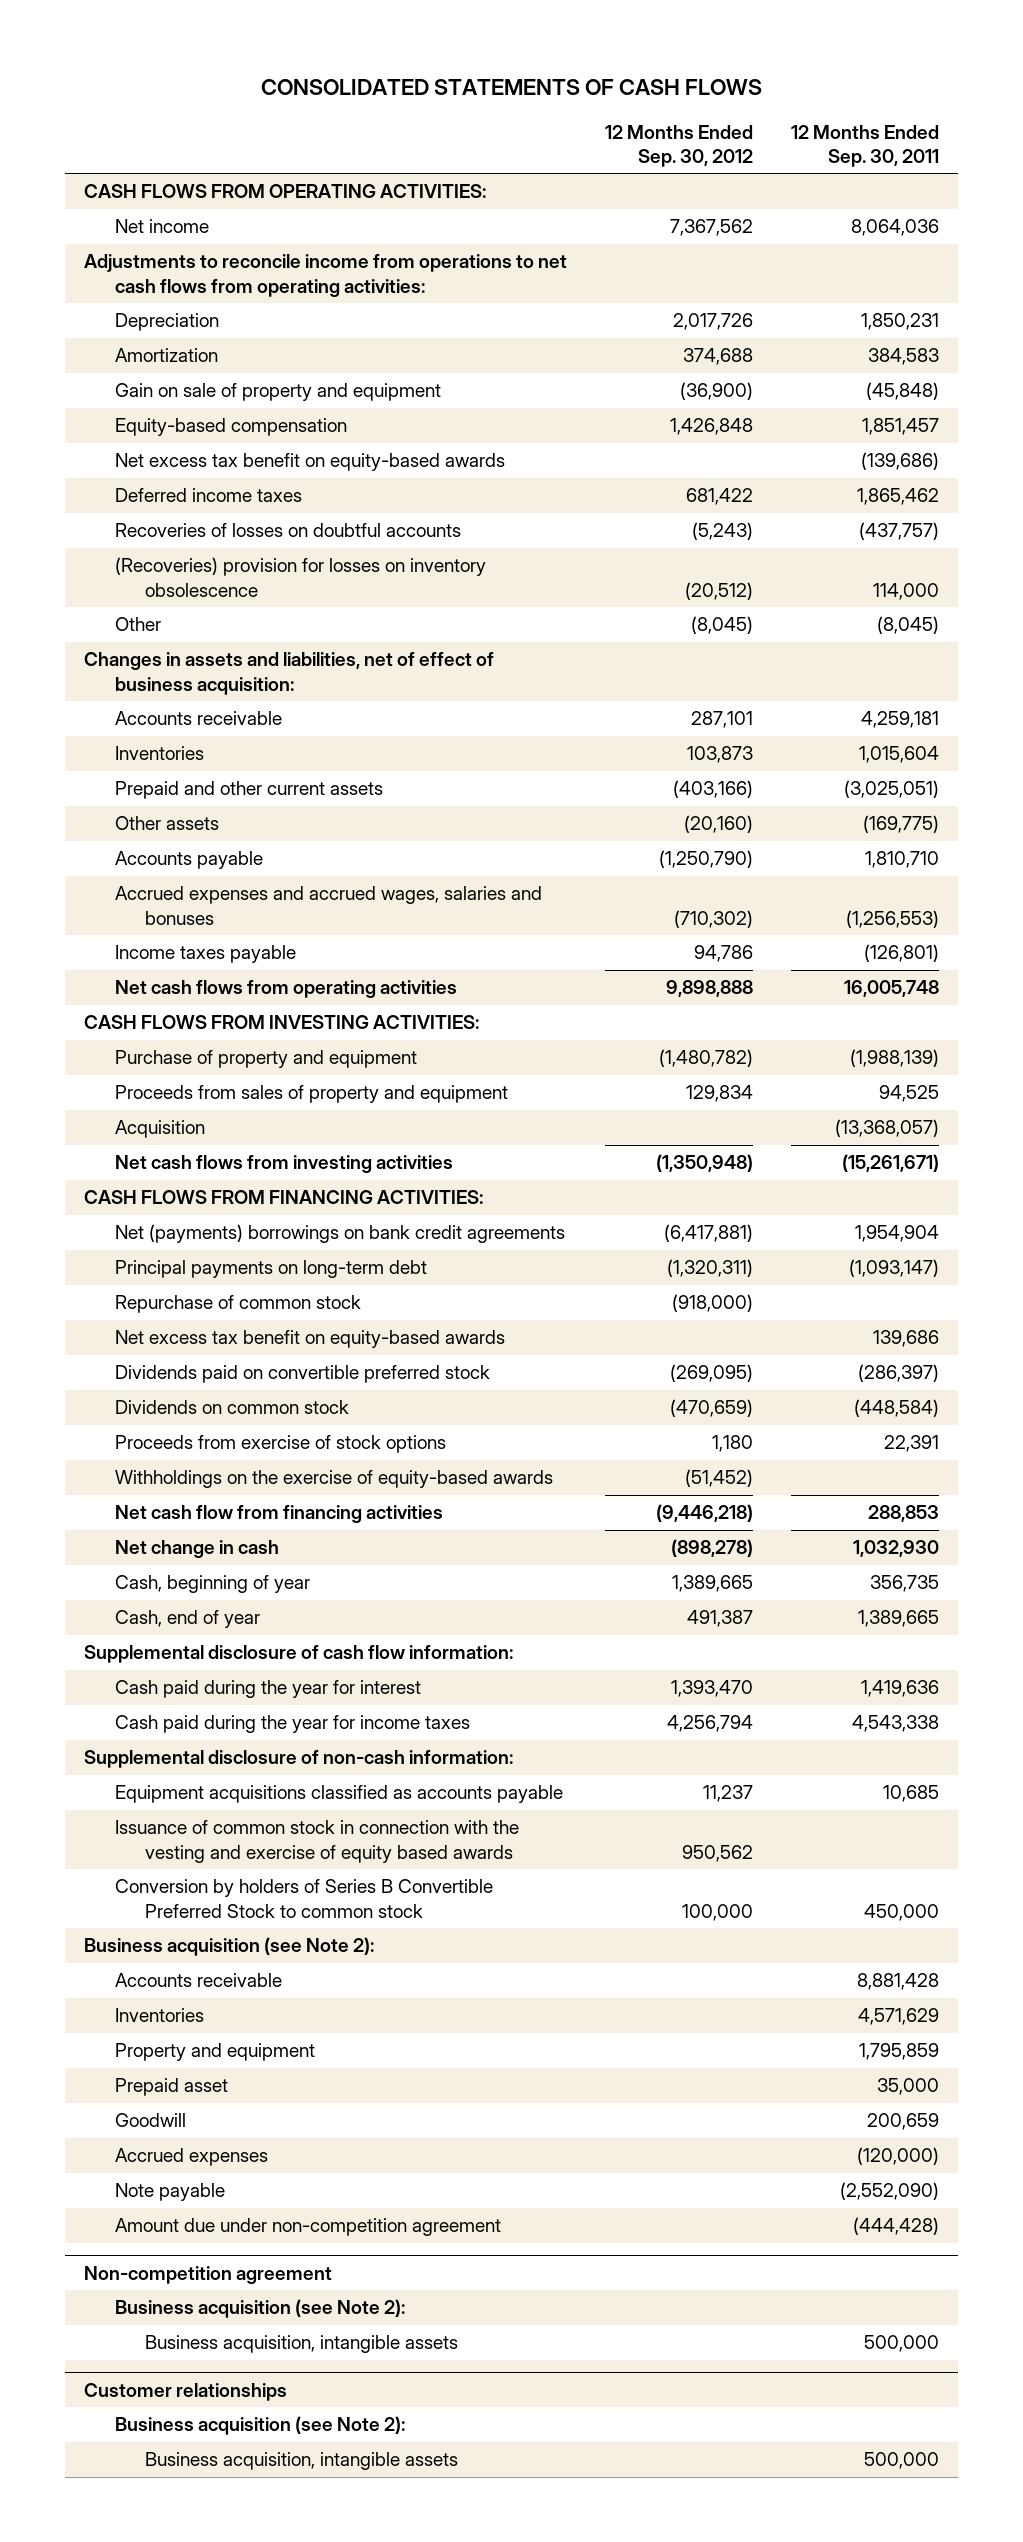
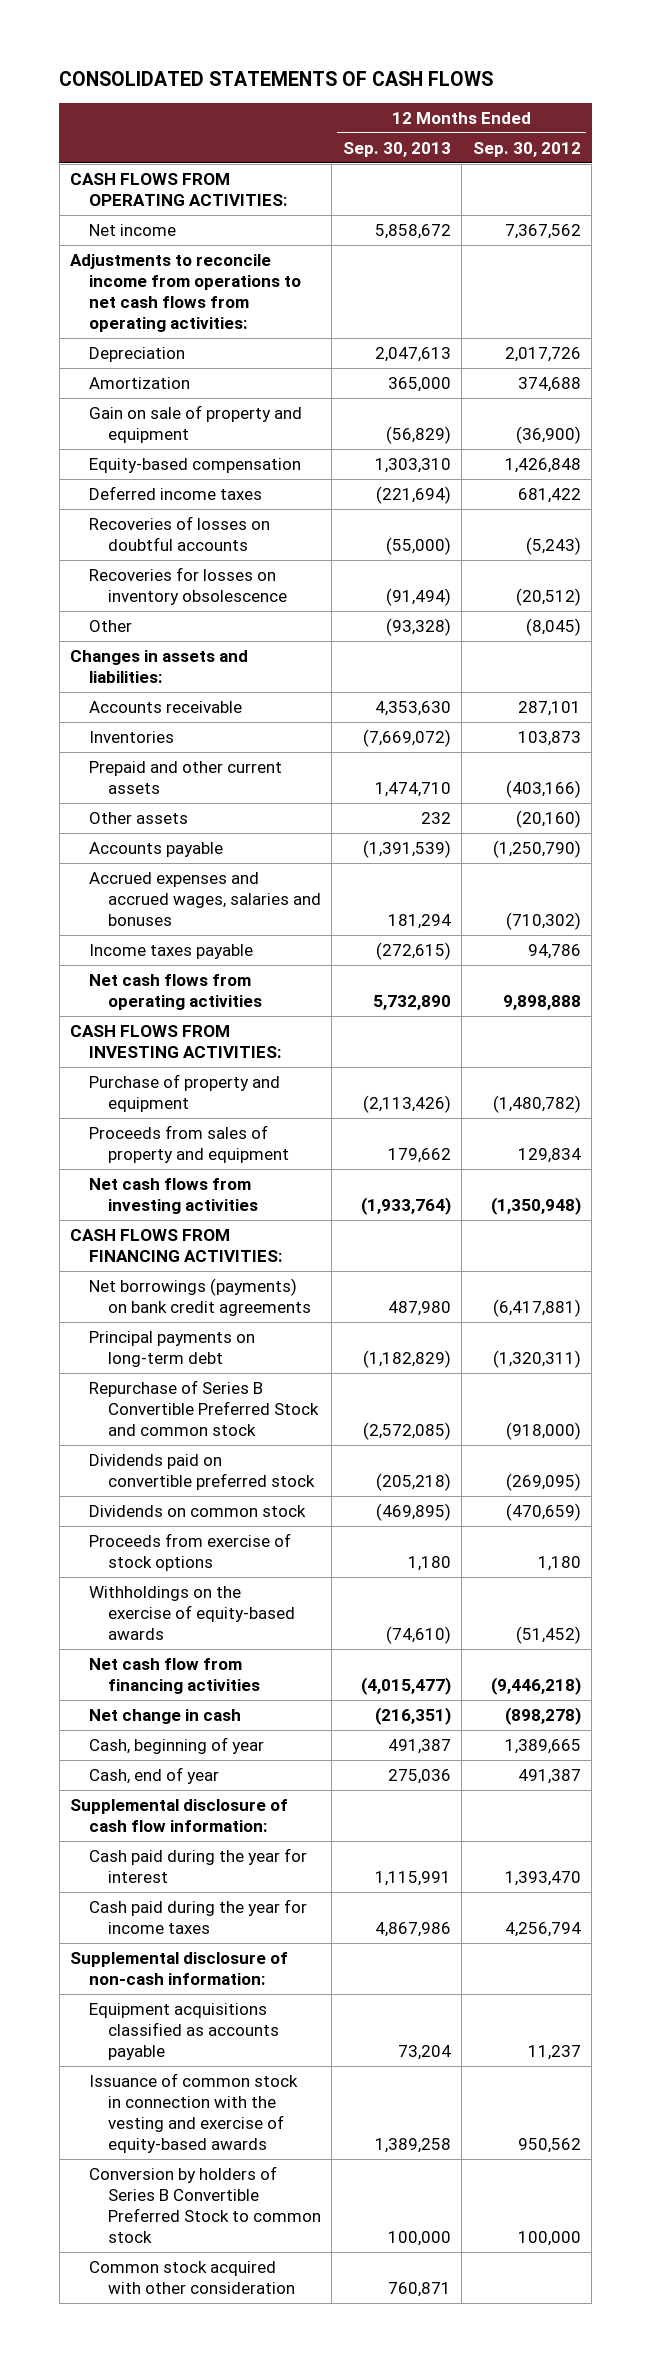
[790,124,939,168] 12 Months Ended Sep. 30, 2011 -> none
none -> [342,141,451,157] Sep. 30, 2013
[114,453,505,472] Net excess tax benefit on equity-based awards -> none
[114,557,486,597] (Recoveries) provision for losses on inventory obsolescence -> [89,567,287,606] Recoveries for losses on inventory obsolescence
[84,652,495,695] Changes in assets and liabilities, net of effect of business acquisition: -> [70,650,249,684] Changes in assets and liabilities:
[114,1120,205,1139] Acquisition -> none
[114,1224,565,1244] Net (payments) borrowings on bank credit agreements -> [89,1278,311,1317] Net borrowings (payments) on bank credit agreements
[114,1330,505,1349] Net excess tax benefit on equity-based awards -> none
[114,1295,361,1314] Repurchase of common stock -> [89,1380,319,1437] Repurchase of Series B Convertible Preferred Stock and common stock
[114,1820,519,1863] Issuance of common stock in connection with the vesting and exercise of equity based awards -> [89,2073,299,2154] Issuance of common stock in connection with the vesting and exercise of equity-based awards
[84,1937,375,1957] Business acquisition (see Note 2): -> none
[114,1973,282,1988] Accounts receivable -> none
[114,2008,204,2023] Inventories -> none
[114,2043,315,2062] Property and equipment -> none
[114,2078,228,2097] Prepaid asset -> none
[114,2113,186,2128] Goodwill -> none
[114,2148,268,2167] Accrued expenses -> none
[114,2183,225,2202] Note payable -> none
[114,2218,501,2237] Amount due under non-competition agreement -> none
[84,2265,333,2284] Non-competition agreement -> none
[114,2299,405,2319] Business acquisition (see Note 2): -> none
[144,2335,458,2354] Business acquisition, intangible assets -> none
[84,2382,288,2401] Customer relationships -> none
[114,2416,405,2436] Business acquisition (see Note 2): -> none
[144,2452,458,2471] Business acquisition, intangible assets -> none
none -> [89,2261,295,2295] Common stock acquired with other consideration

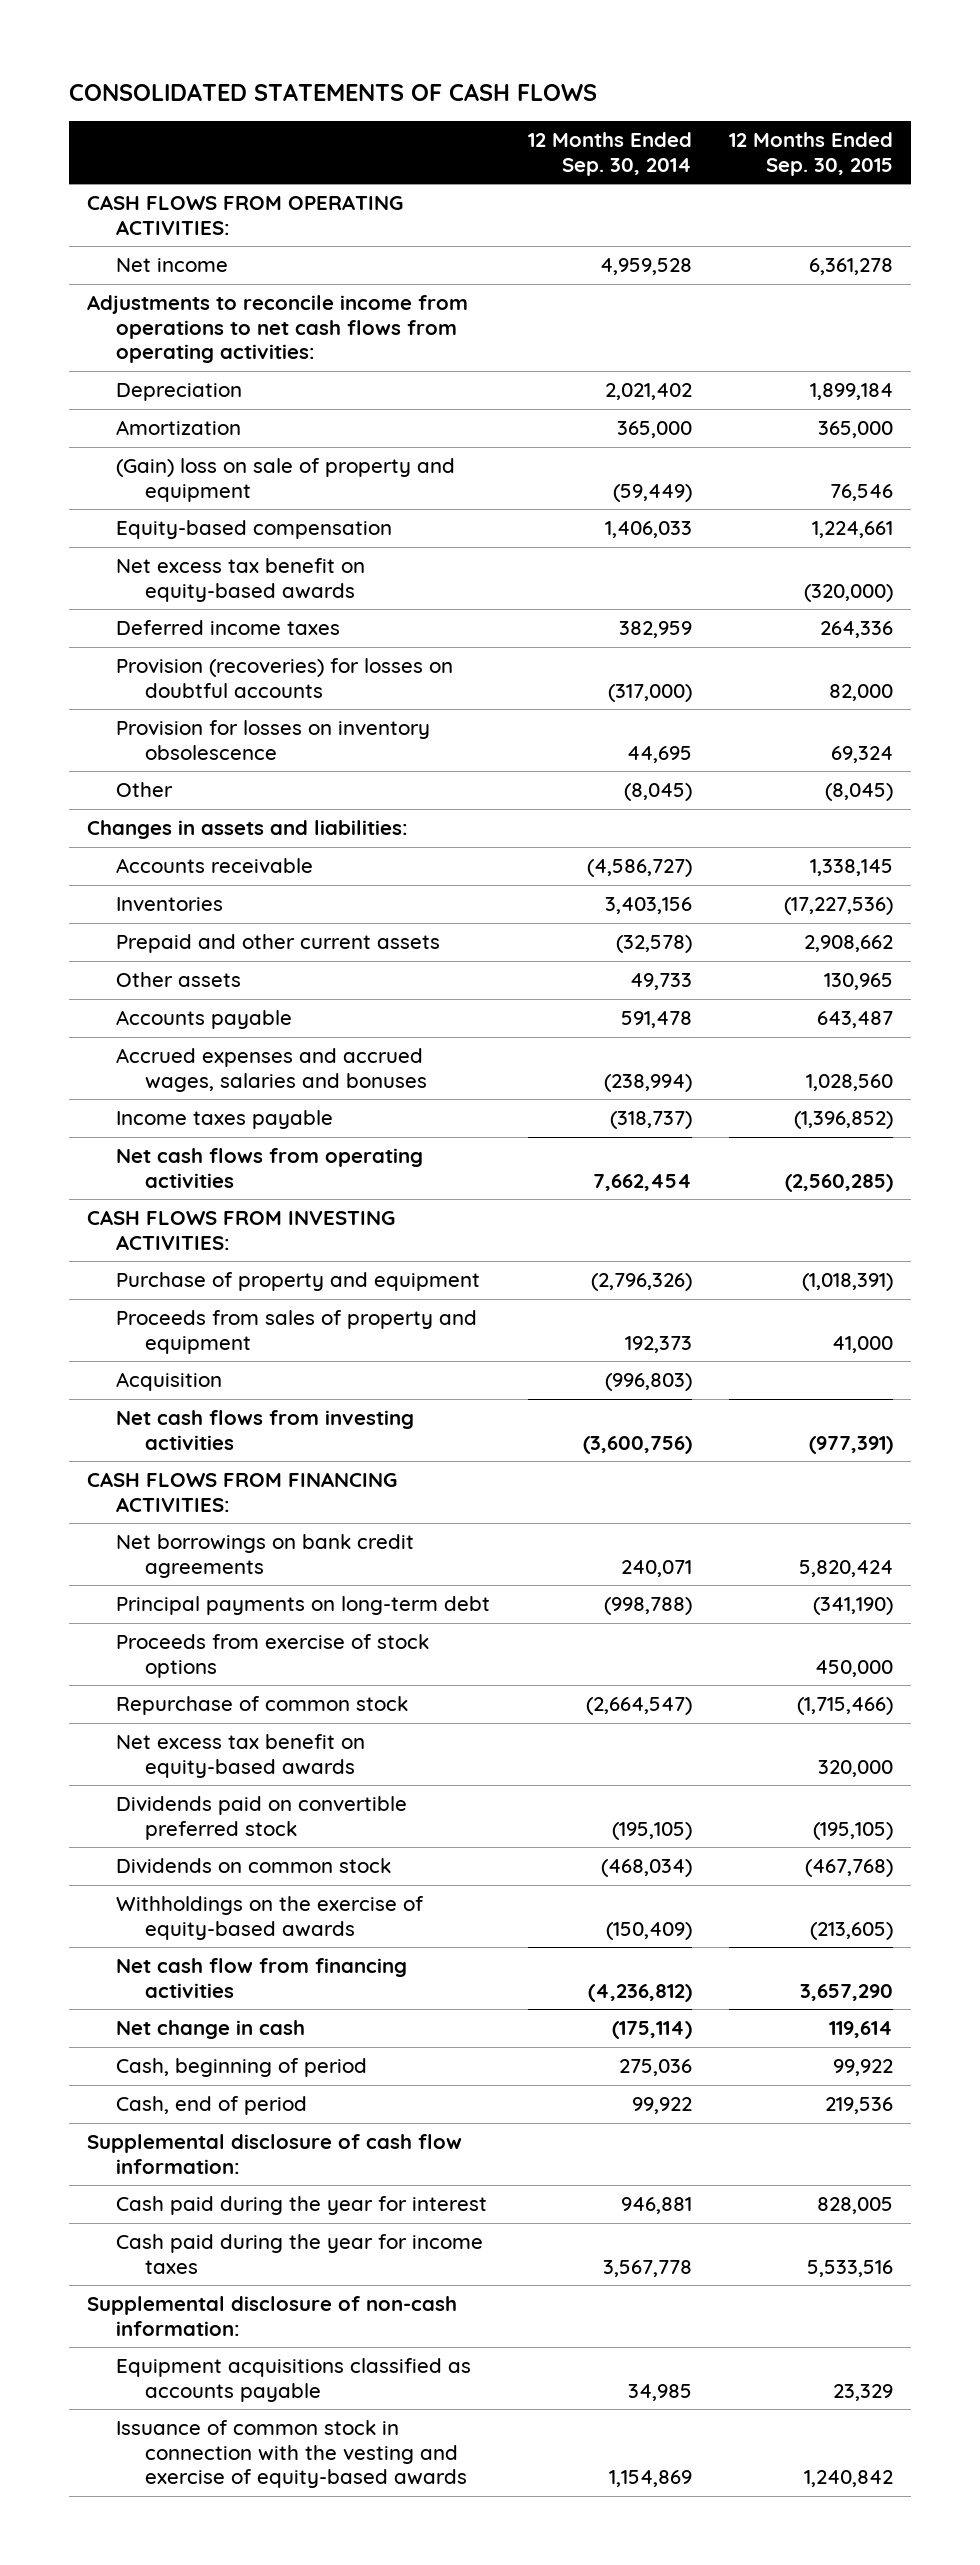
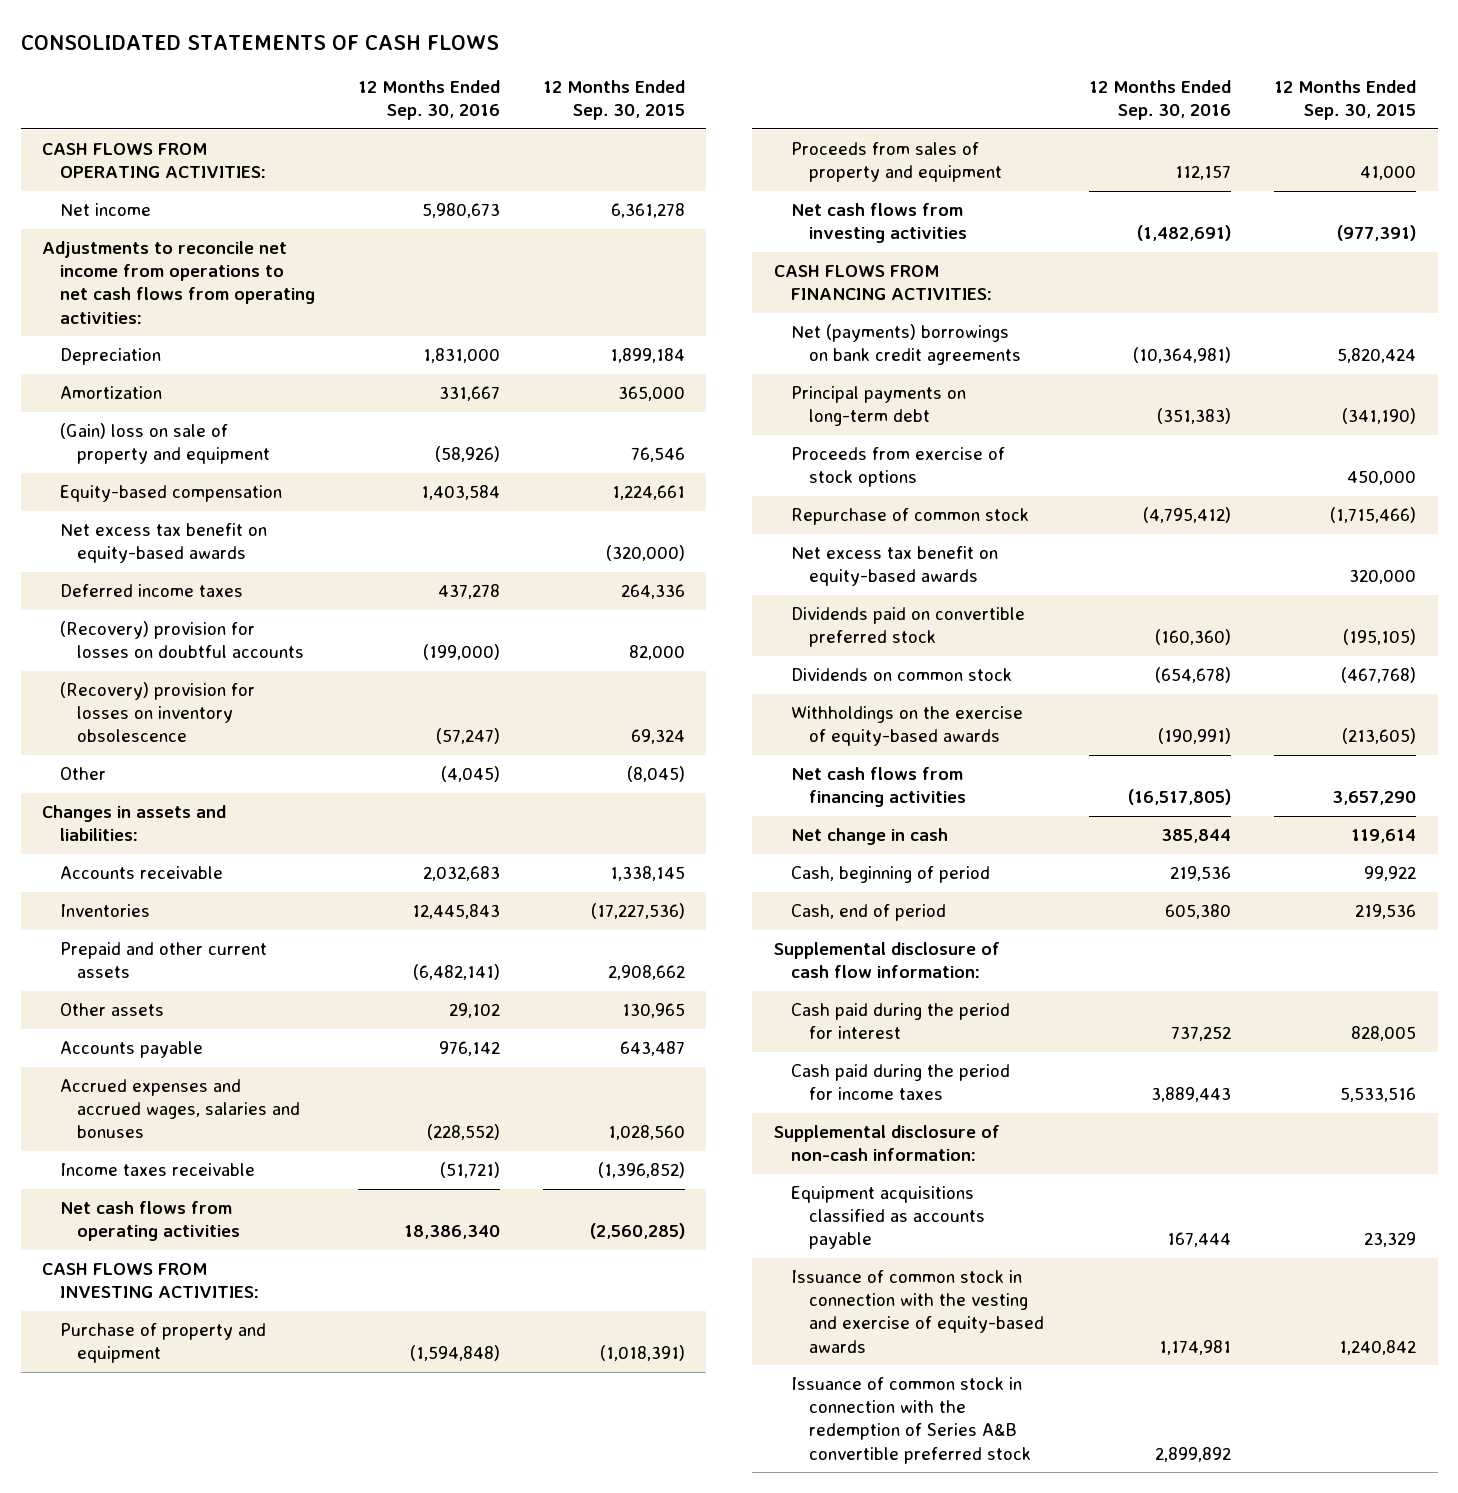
[527,132,692,176] 12 Months Ended Sep. 30, 2014 -> none
none -> [357,80,500,121] 12 Months Ended Sep. 30, 2016
[87,295,469,364] Adjustments to reconcile income from operations to net cash flows from operating activities: -> [42,241,315,324] Adjustments to reconcile net income from operations to net cash flows from operating activities:
[116,720,431,760] Provision for losses on inventory obsolescence -> none
none -> [59,621,305,659] (Recovery) provision for losses on doubtful accounts
[116,658,454,698] Provision (recoveries) for losses on doubtful accounts -> [59,682,255,743] (Recovery) provision for losses on inventory obsolescence
[828,683,893,701] 82,000 -> [630,729,685,745] 69,324
[116,1110,334,1130] Income taxes payable -> [59,1163,255,1177] Income taxes receivable
[116,1372,223,1392] Acquisition -> none
[116,1534,415,1578] Net borrowings on bank credit agreements -> [791,324,1021,366] Net (payments) borrowings on bank credit agreements
[116,1958,408,1998] Net cash flow from financing activities -> [791,767,966,808] Net cash flows from financing activities
[116,2196,488,2216] Cash paid during the year for interest -> [791,1003,1011,1040] Cash paid during the period for interest
[116,2234,484,2274] Cash paid during the year for income taxes -> [791,1064,1011,1101] Cash paid during the period for income taxes
none -> [791,1377,1031,1464] Issuance of common stock in connection with the redemption of Series A&B convertible preferred stock

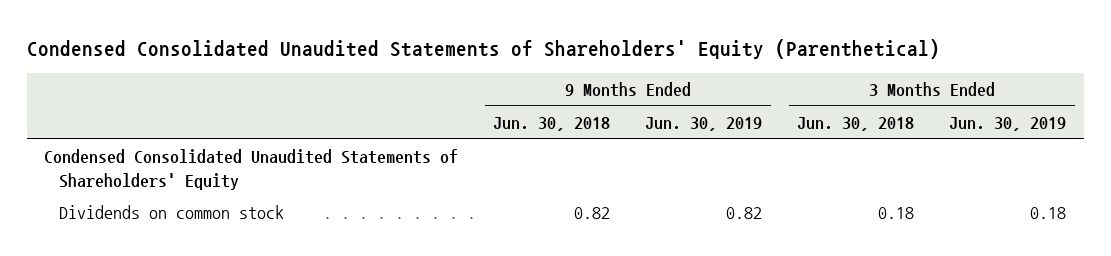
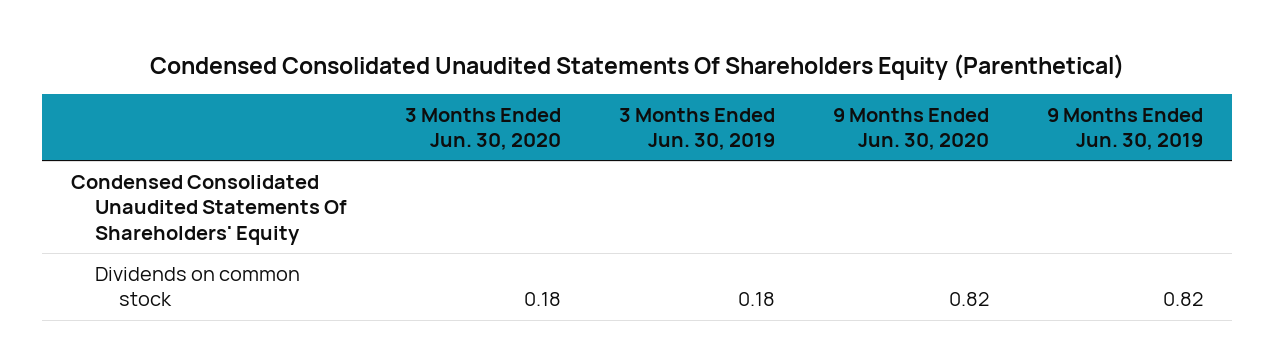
[26,38,940,59] Condensed Consolidated Unaudited Statements of Shareholders' Equity (Parenthetical) -> [150,53,1125,80] Condensed Consolidated Unaudited Statements Of Shareholders Equity (Parenthetical)
[493,117,611,132] Jun. 30, 2018 -> none
[797,117,915,132] Jun. 30, 2018 -> none
none -> [405,107,562,151] 3 Months Ended Jun. 30, 2020
none -> [833,107,990,151] 9 Months Ended Jun. 30, 2020
[44,149,459,190] Condensed Consolidated Unaudited Statements of Shareholders' Equity -> [71,174,348,246] Condensed Consolidated Unaudited Statements Of Shareholders' Equity

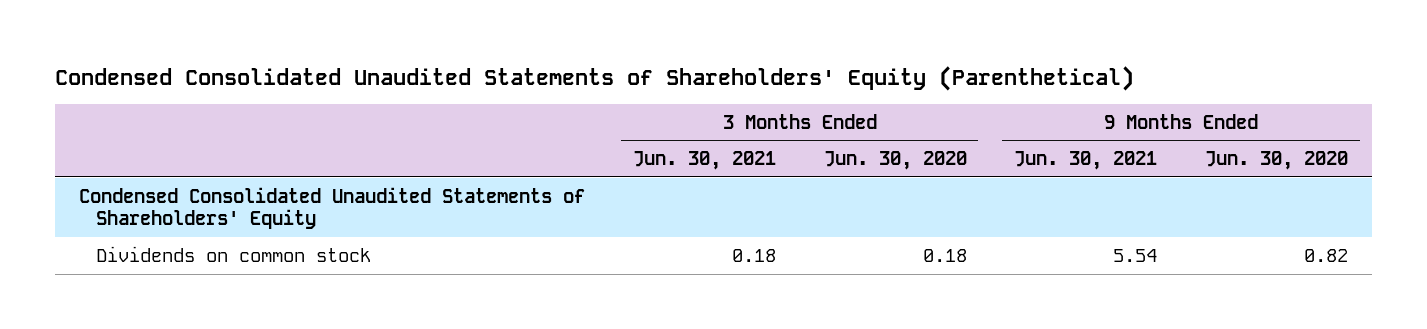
[150,53,1125,80] Condensed Consolidated Unaudited Statements Of Shareholders Equity (Parenthetical) -> [55,65,1135,91] Condensed Consolidated Unaudited Statements of Shareholders' Equity (Parenthetical)
[619,107,776,151] 3 Months Ended Jun. 30, 2019 -> none
[1046,107,1203,151] 9 Months Ended Jun. 30, 2019 -> none
none -> [632,151,776,171] Jun. 30, 2021
none -> [1014,151,1158,171] Jun. 30, 2021
[71,174,348,246] Condensed Consolidated Unaudited Statements Of Shareholders' Equity -> [79,186,586,230] Condensed Consolidated Unaudited Statements of Shareholders' Equity

